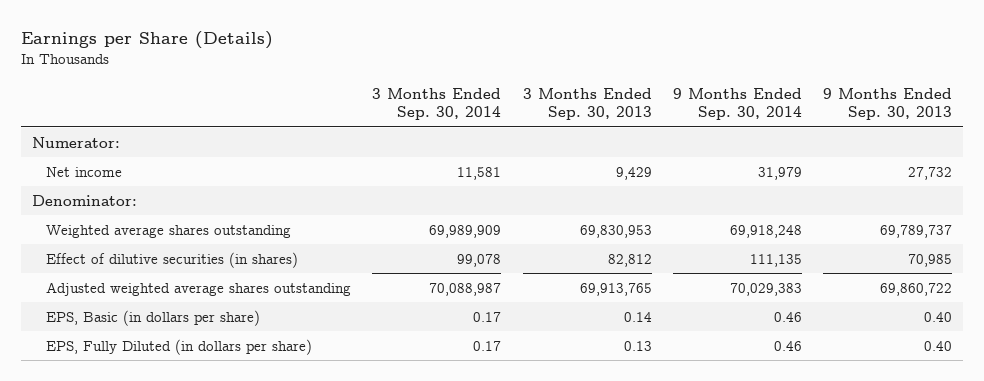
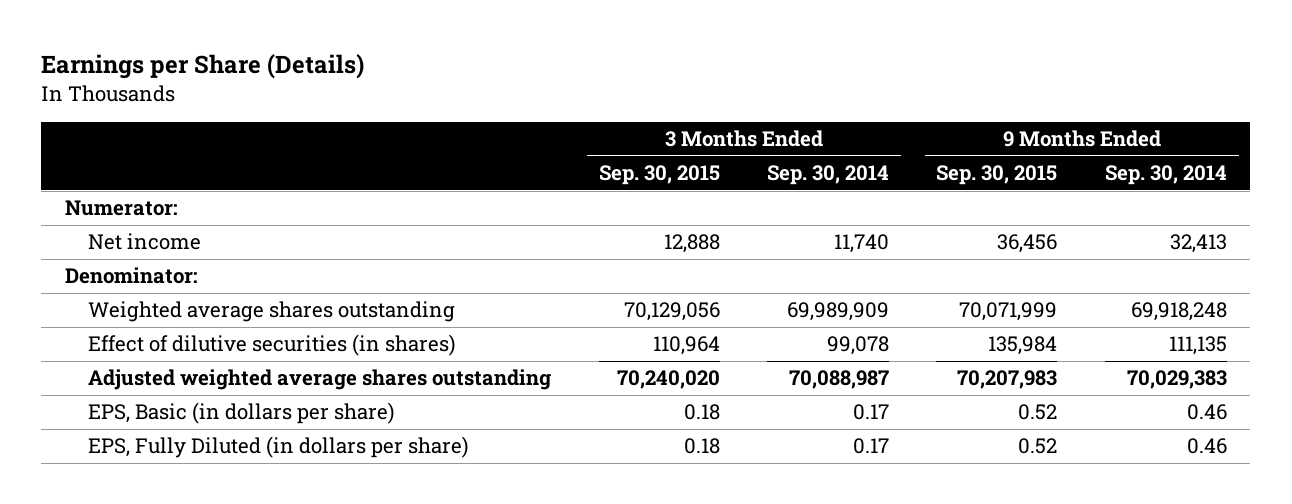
[522,87,652,120] 3 Months Ended Sep. 30, 2013 -> none
[823,87,953,120] 9 Months Ended Sep. 30, 2013 -> none
none -> [598,165,720,186] Sep. 30, 2015
none -> [936,165,1058,186] Sep. 30, 2015
[457,166,502,180] 11,581 -> [834,234,890,254] 11,740
[757,166,802,180] 31,979 -> [1169,234,1227,254] 32,413

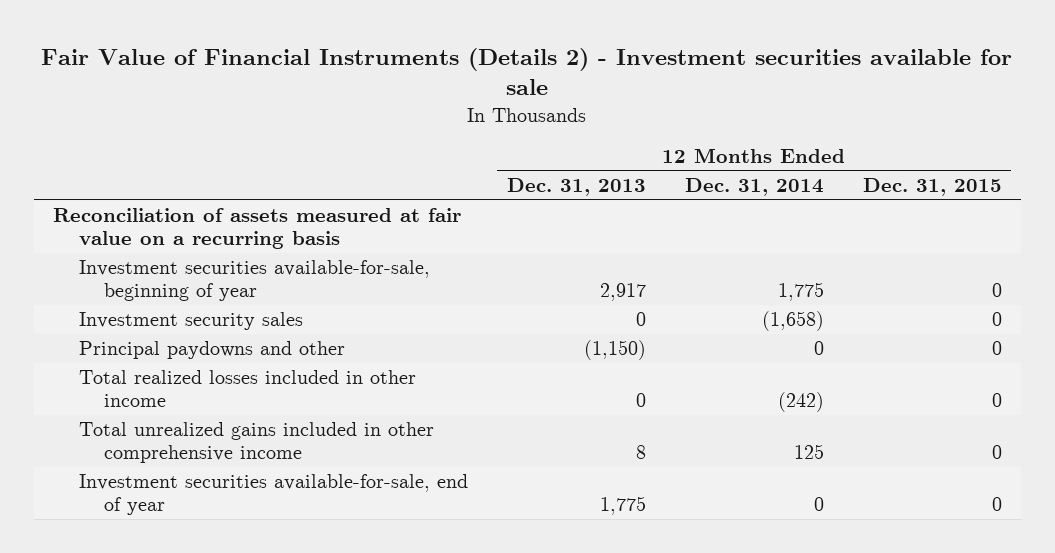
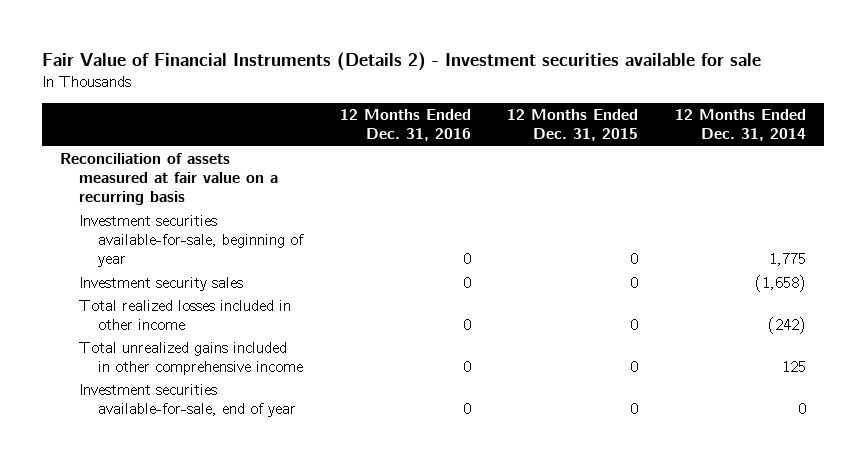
[506,177,646,196] Dec. 31, 2013 -> none
none -> [339,109,471,142] 12 Months Ended Dec. 31, 2016
[78,341,345,360] Principal paydowns and other -> none

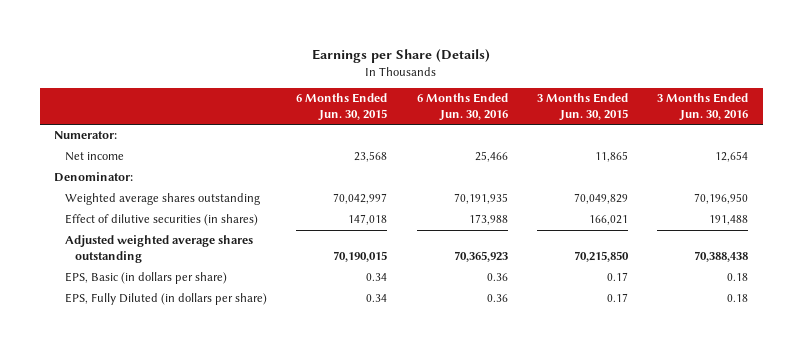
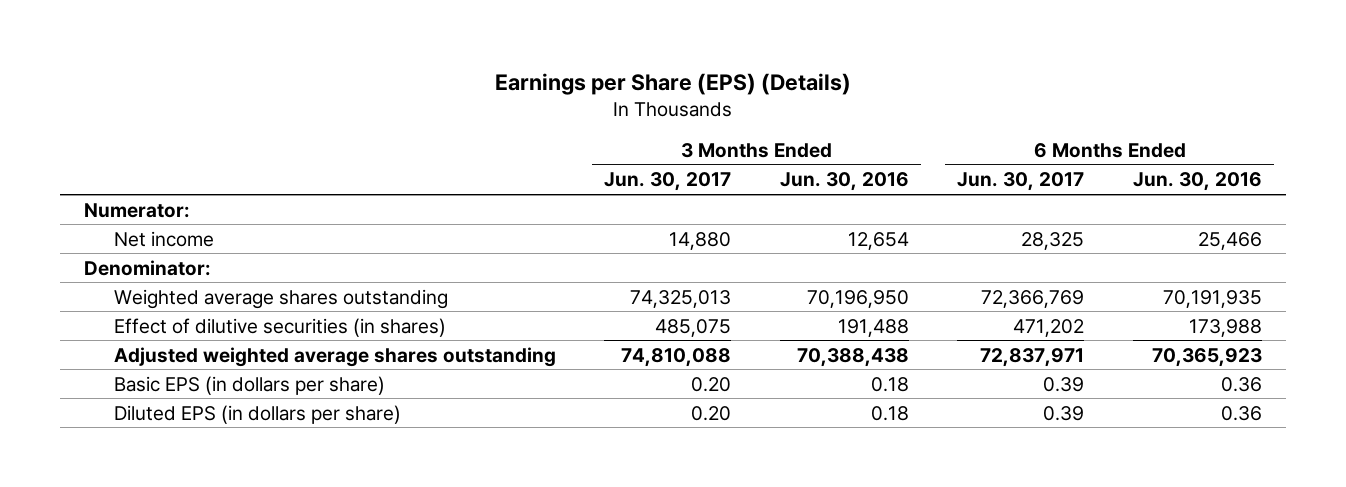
[312,48,491,63] Earnings per Share (Details) -> [495,73,852,96] Earnings per Share (EPS) (Details)
[296,93,388,122] 6 Months Ended Jun. 30, 2015 -> none
[537,93,629,122] 3 Months Ended Jun. 30, 2015 -> none
none -> [604,172,732,192] Jun. 30, 2017
none -> [957,172,1085,192] Jun. 30, 2017
[64,272,227,285] EPS, Basic (in dollars per share) -> [113,375,385,395] Basic EPS (in dollars per share)
[64,293,267,306] EPS, Fully Diluted (in dollars per share) -> [113,404,401,424] Diluted EPS (in dollars per share)

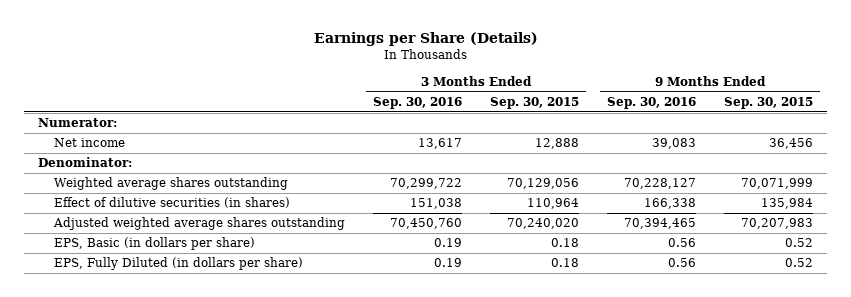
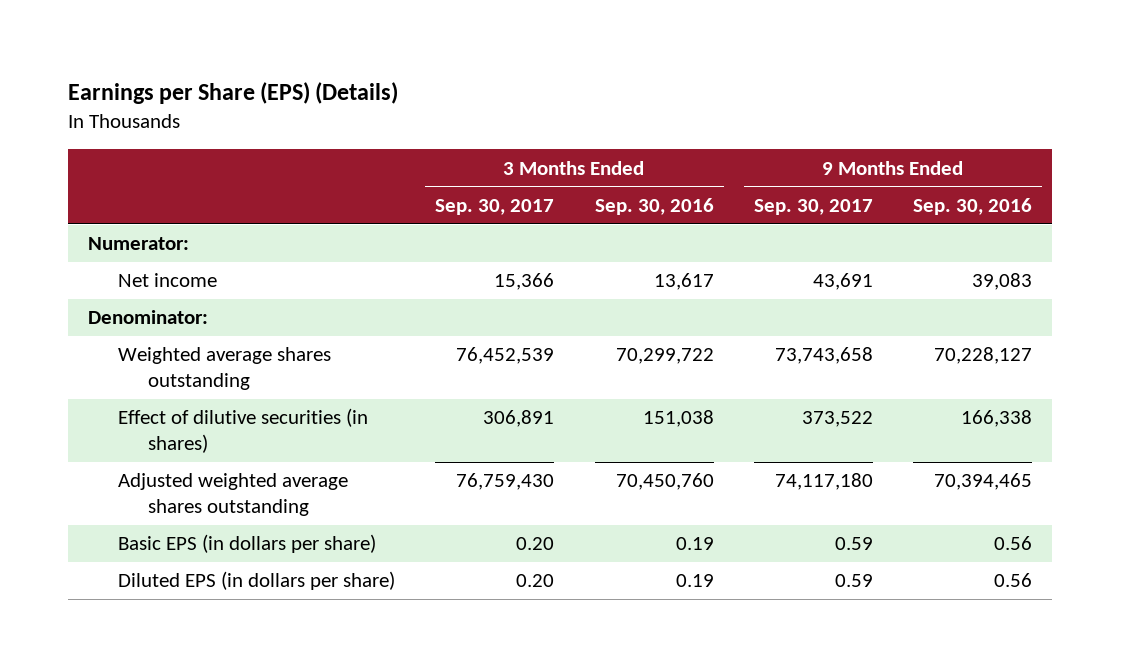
[313,32,538,47] Earnings per Share (Details) -> [68,82,399,105] Earnings per Share (EPS) (Details)
[489,96,579,109] Sep. 30, 2015 -> none
[723,96,813,109] Sep. 30, 2015 -> none
none -> [435,198,555,215] Sep. 30, 2017
none -> [753,198,873,215] Sep. 30, 2017
[53,237,255,251] EPS, Basic (in dollars per share) -> [118,534,377,554] Basic EPS (in dollars per share)
[53,257,303,271] EPS, Fully Diluted (in dollars per share) -> [118,571,396,591] Diluted EPS (in dollars per share)

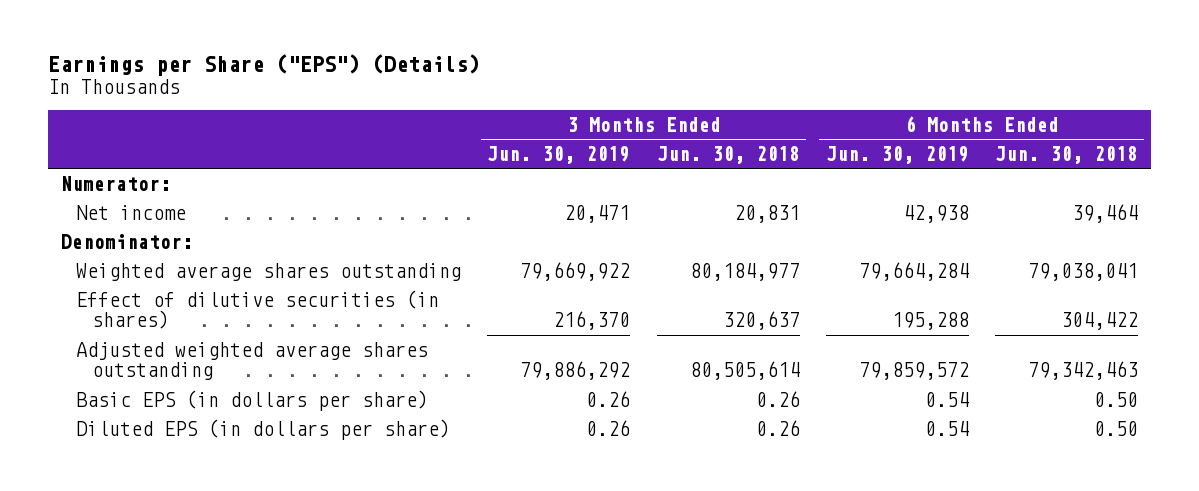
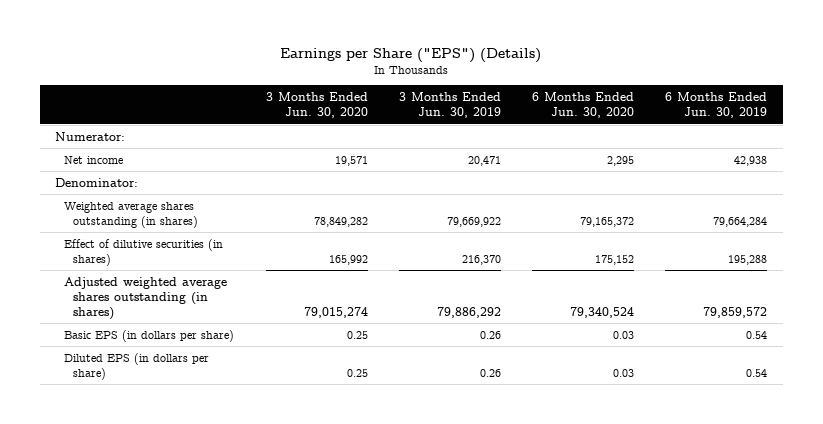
[656,146,800,165] Jun. 30, 2018 -> none
[994,146,1138,165] Jun. 30, 2018 -> none
none -> [265,92,368,119] 3 Months Ended Jun. 30, 2020
none -> [532,92,635,119] 6 Months Ended Jun. 30, 2020
[76,263,462,282] Weighted average shares outstanding -> [64,201,199,228] Weighted average shares outstanding (in shares)
[76,342,429,381] Adjusted weighted average shares outstanding -> [64,276,228,320] Adjusted weighted average shares outstanding (in shares)

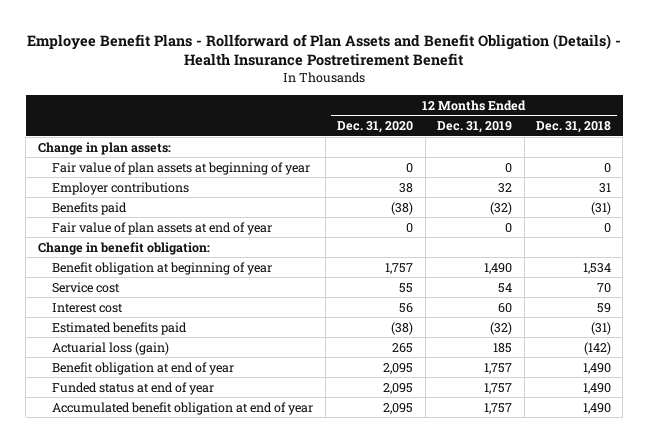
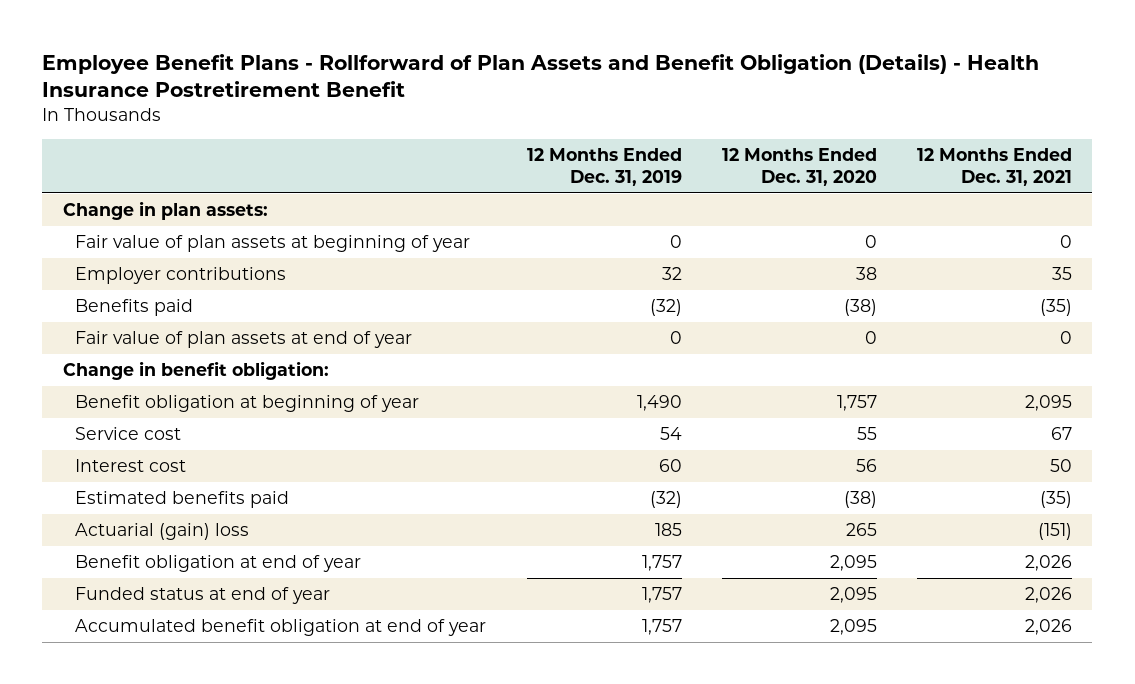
[536,121,612,134] Dec. 31, 2018 -> none
none -> [917,147,1073,187] 12 Months Ended Dec. 31, 2021
[52,341,170,355] Actuarial loss (gain) -> [75,522,250,540] Actuarial (gain) loss

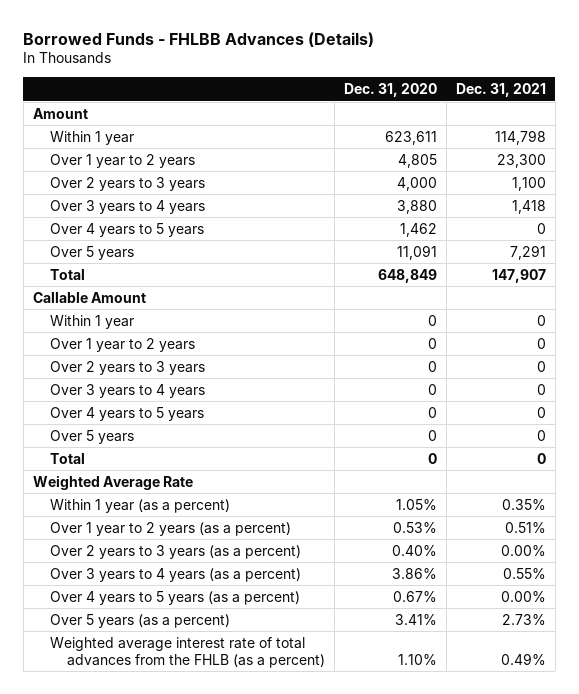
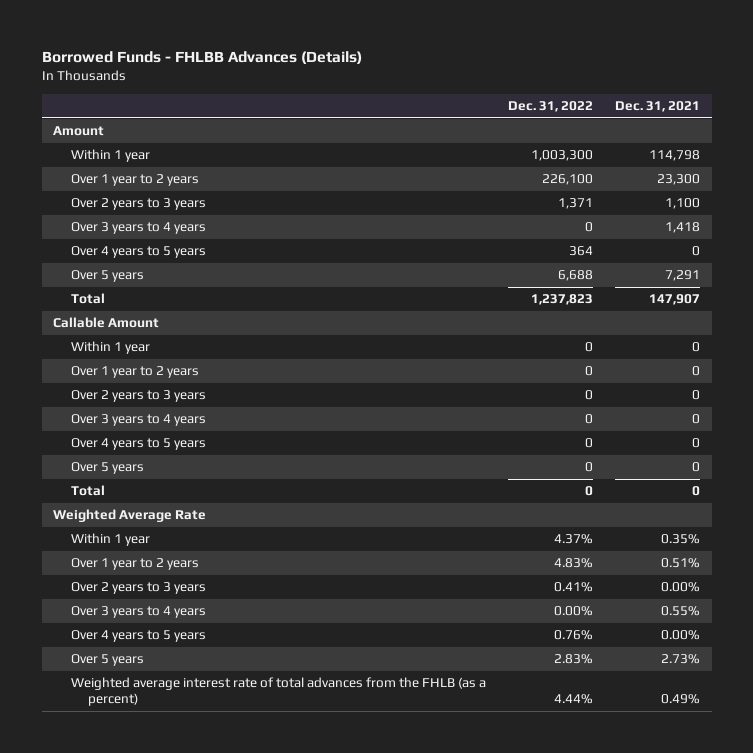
[343,82,437,97] Dec. 31, 2020 -> none
none -> [507,101,593,113] Dec. 31, 2022
[49,498,230,513] Within 1 year (as a percent) -> [70,533,150,547] Within 1 year
[49,521,291,536] Over 1 year to 2 years (as a percent) -> [70,558,199,571] Over 1 year to 2 years
[49,544,301,559] Over 2 years to 3 years (as a percent) -> [70,582,206,595] Over 2 years to 3 years
[49,567,301,582] Over 3 years to 4 years (as a percent) -> [70,606,206,619] Over 3 years to 4 years
[49,590,300,605] Over 4 years to 5 years (as a percent) -> [70,630,206,643] Over 4 years to 5 years
[49,613,230,628] Over 5 years (as a percent) -> [70,654,144,667] Over 5 years

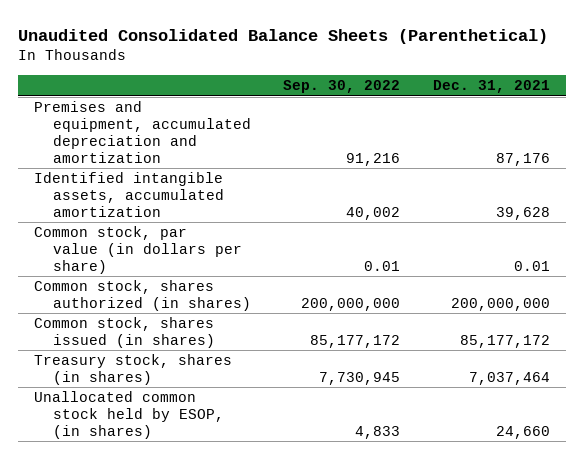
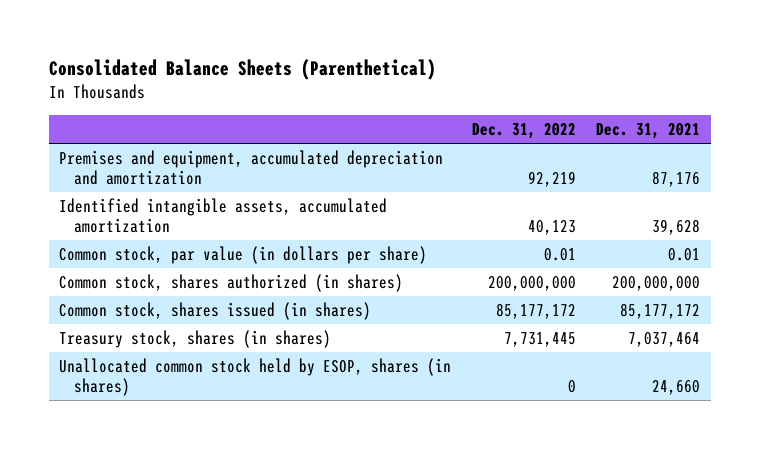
[17,28,548,44] Unaudited Consolidated Balance Sheets (Parenthetical) -> [48,59,436,81] Consolidated Balance Sheets (Parenthetical)
[283,80,401,94] Sep. 30, 2022 -> none
none -> [471,123,576,140] Dec. 31, 2022
[34,391,225,440] Unallocated common stock held by ESOP, (in shares) -> [59,358,452,397] Unallocated common stock held by ESOP, shares (in shares)

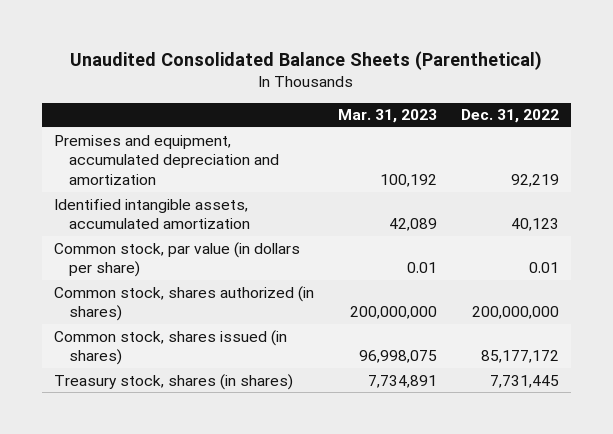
[48,59,436,81] Consolidated Balance Sheets (Parenthetical) -> [70,51,543,71] Unaudited Consolidated Balance Sheets (Parenthetical)
[596,123,701,140] Dec. 31, 2021 -> none
none -> [337,109,437,124] Mar. 31, 2023
[59,358,452,397] Unallocated common stock held by ESOP, shares (in shares) -> none

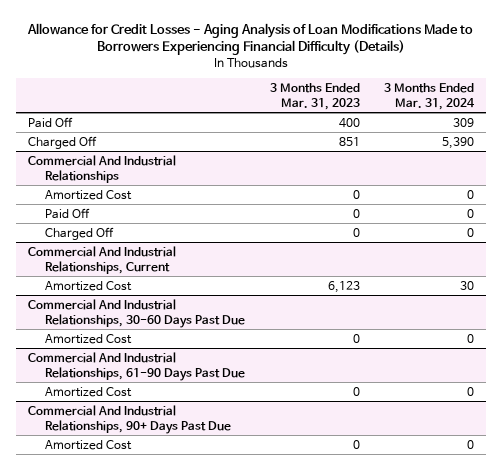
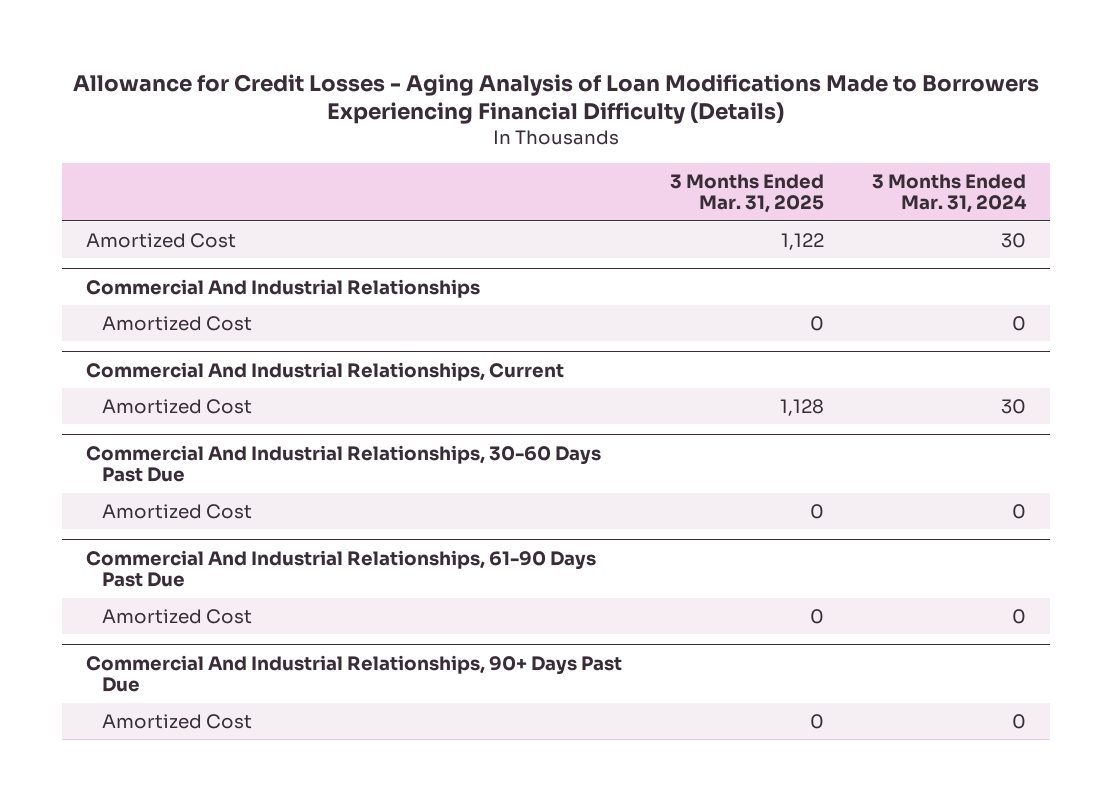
[269,82,360,110] 3 Months Ended Mar. 31, 2023 -> none
none -> [670,173,825,214] 3 Months Ended Mar. 31, 2025
[28,116,74,128] Paid Off -> none
[28,135,98,149] Charged Off -> none
none -> [85,232,236,248] Amortized Cost
[45,207,91,219] Paid Off -> none
[45,226,115,240] Charged Off -> none

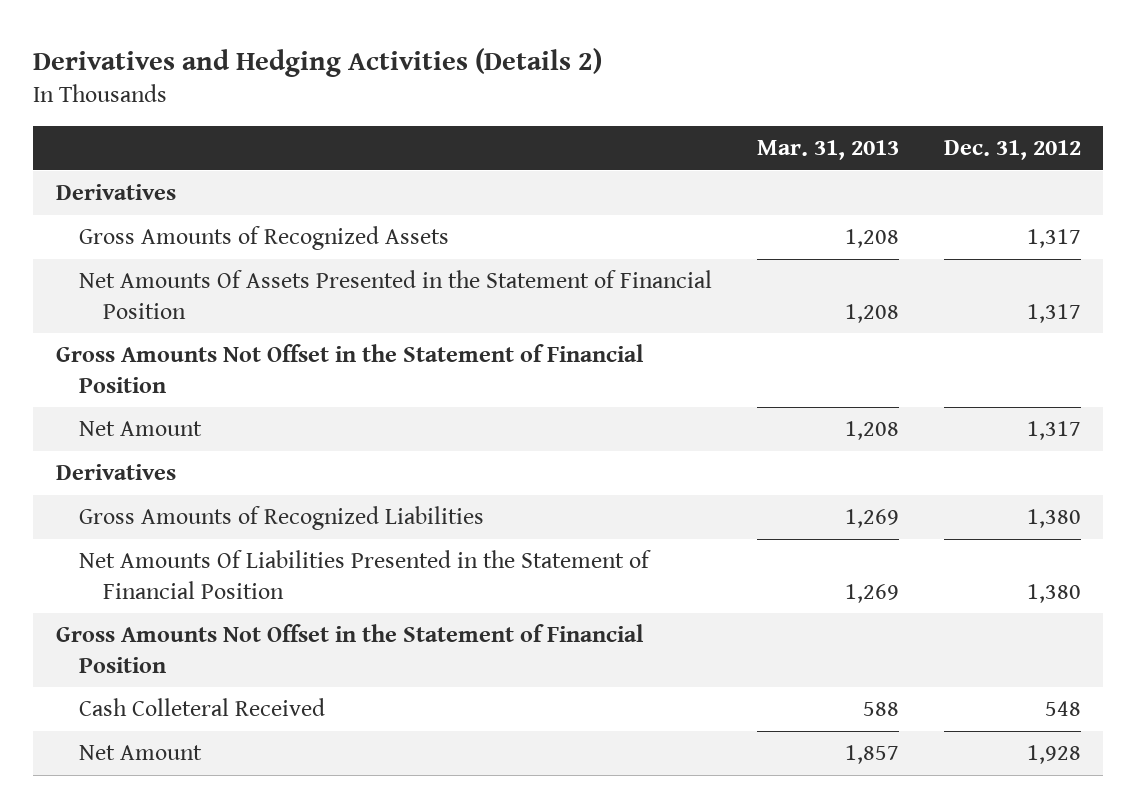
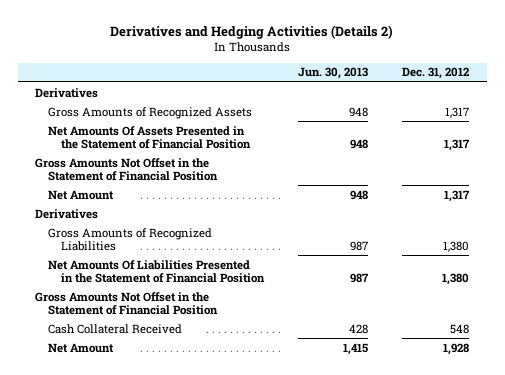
[757,140,900,161] Mar. 31, 2013 -> none
none -> [298,67,369,80] Jun. 30, 2013
[79,698,326,717] Cash Colleteral Received -> [48,323,183,334] Cash Collateral Received

